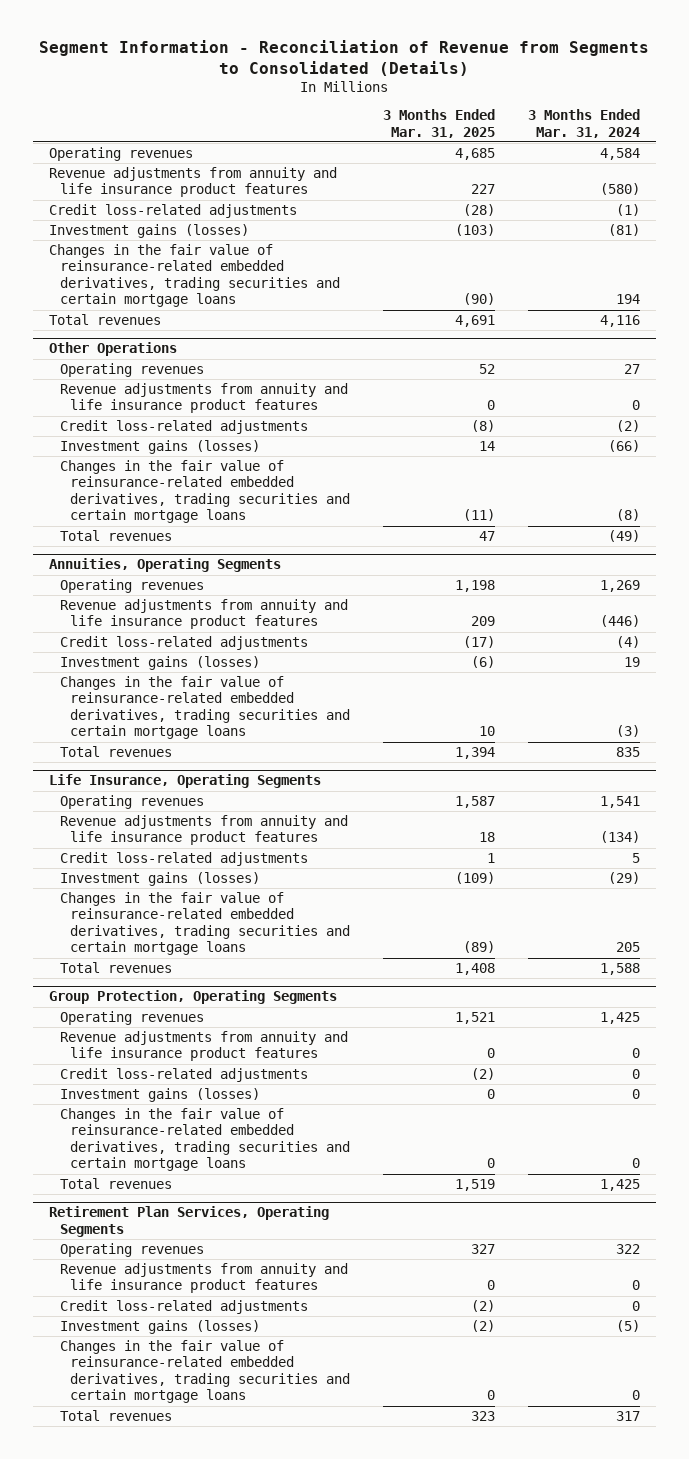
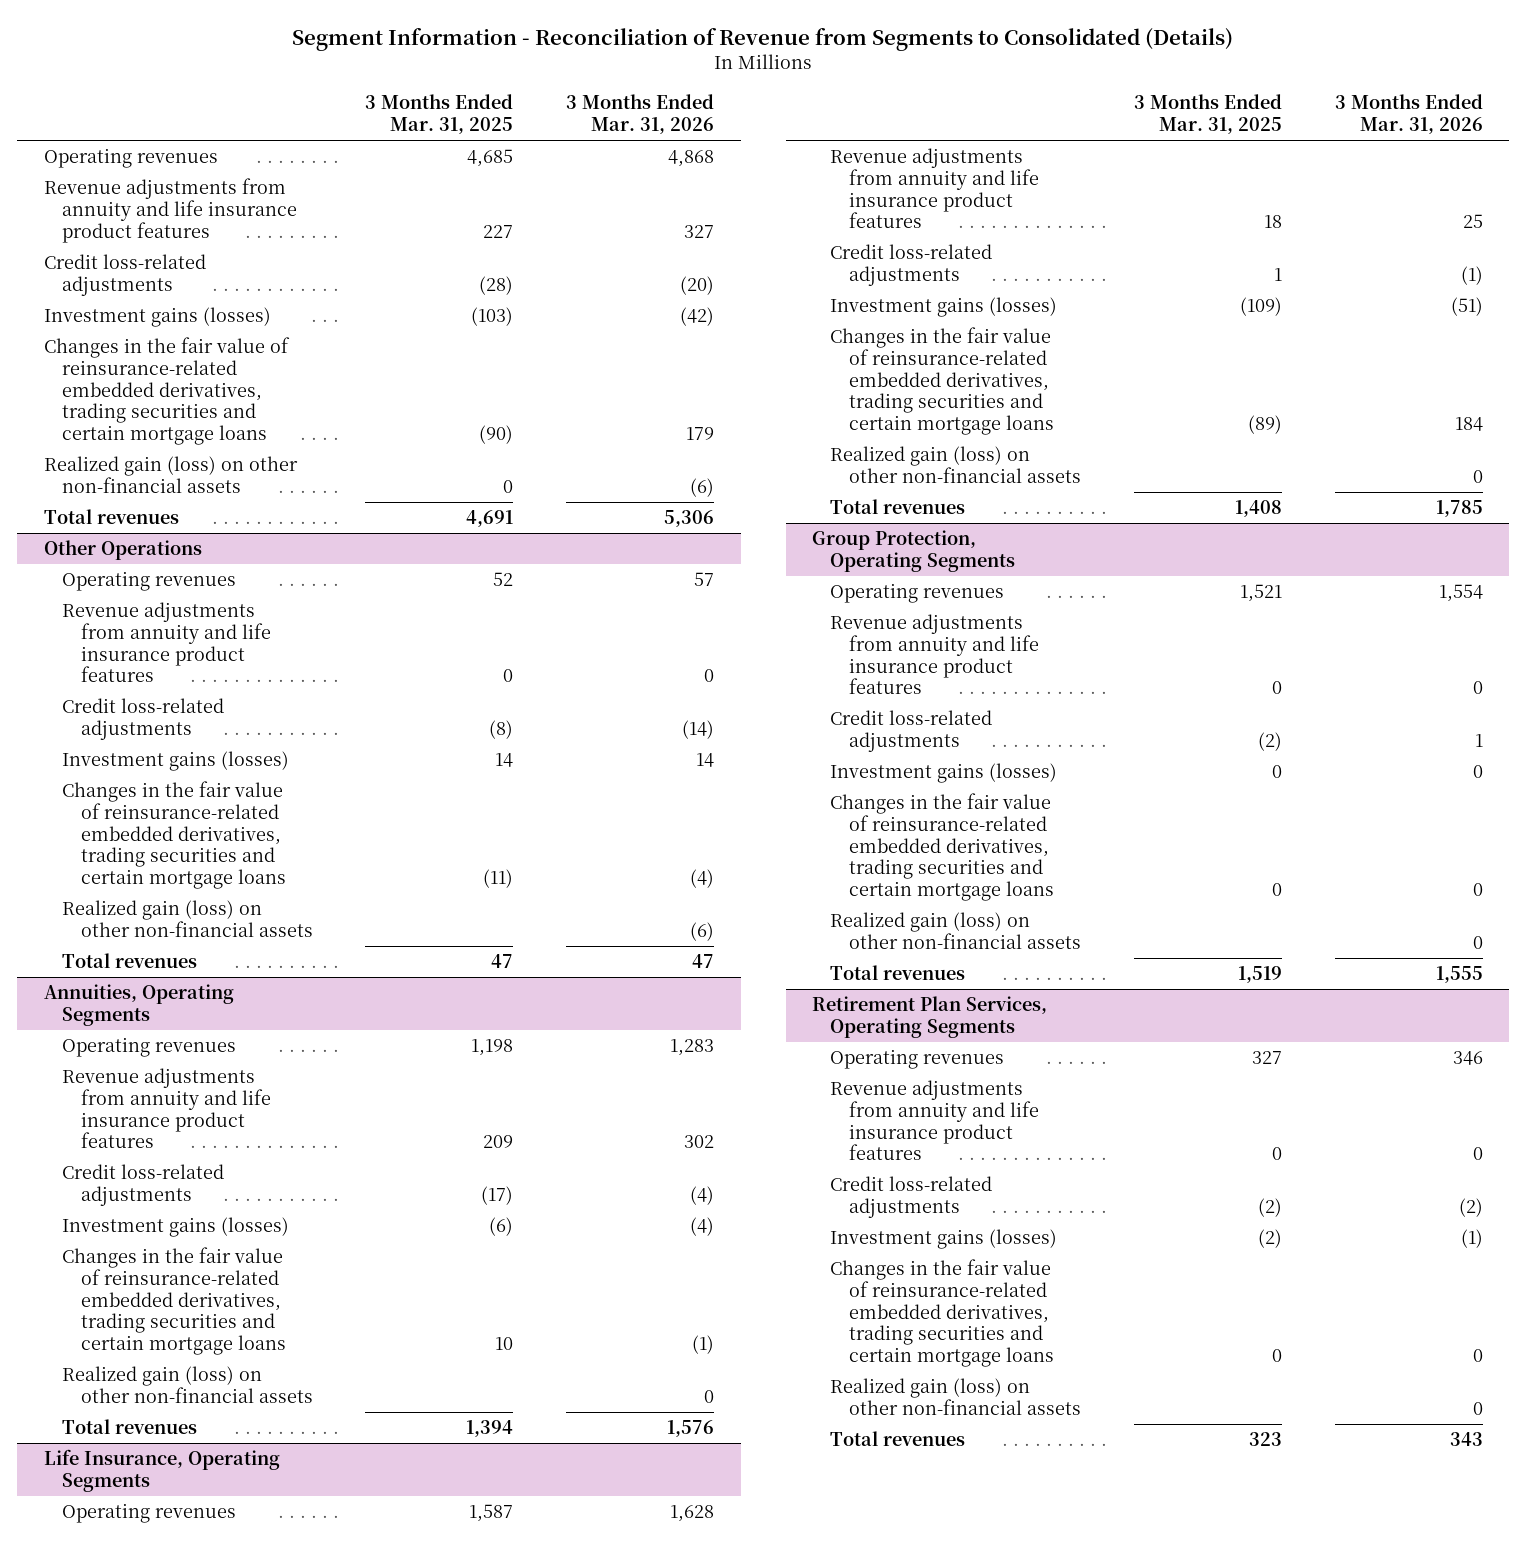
[527,109,640,138] 3 Months Ended Mar. 31, 2024 -> none
none -> [566,94,715,135] 3 Months Ended Mar. 31, 2026
none -> [43,456,298,493] Realized gain (loss) on other non-financial assets
none -> [62,900,313,937] Realized gain (loss) on other non-financial assets
none -> [62,1366,313,1403] Realized gain (loss) on other non-financial assets
none -> [830,446,1081,483] Realized gain (loss) on other non-financial assets
none -> [830,912,1081,949] Realized gain (loss) on other non-financial assets
none -> [830,1378,1081,1415] Realized gain (loss) on other non-financial assets

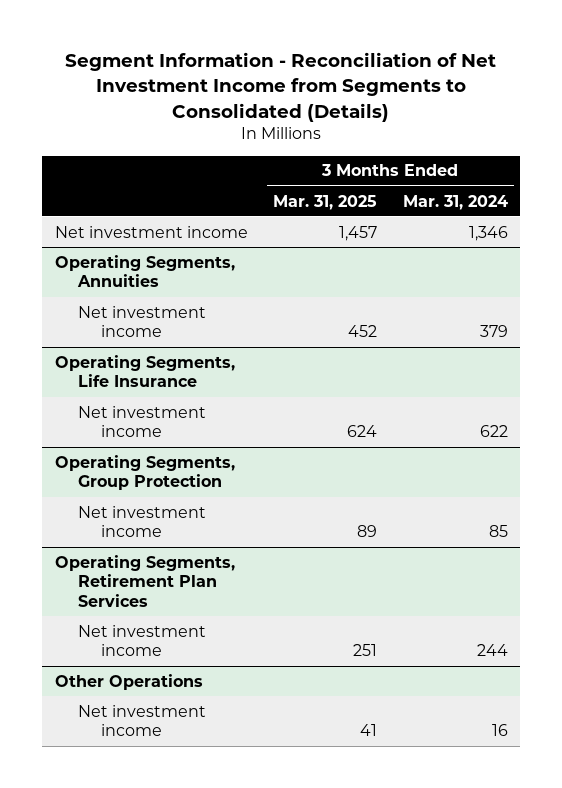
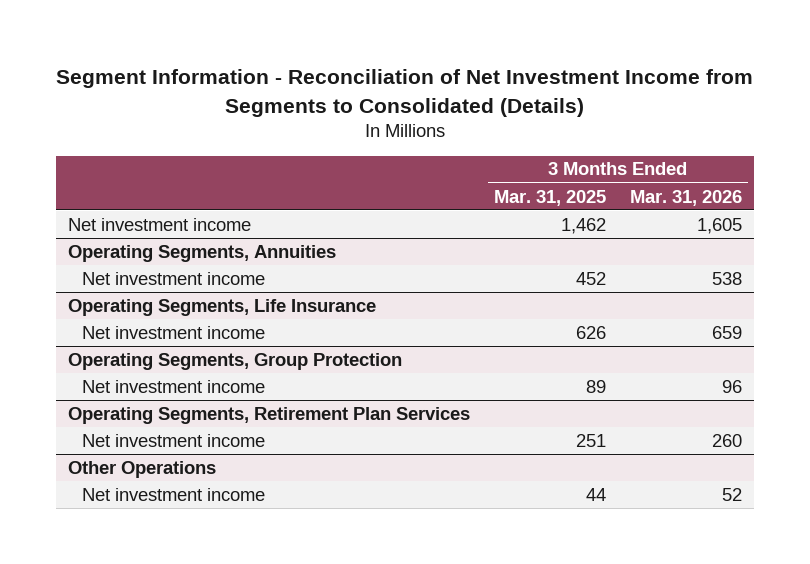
[402,194,508,210] Mar. 31, 2024 -> none
none -> [630,189,743,206] Mar. 31, 2026
[339,225,378,241] 1,457 -> [561,217,607,234] 1,462
[347,425,378,438] 624 -> [576,325,607,339] 626
[360,724,378,737] 41 -> [586,487,607,501] 44

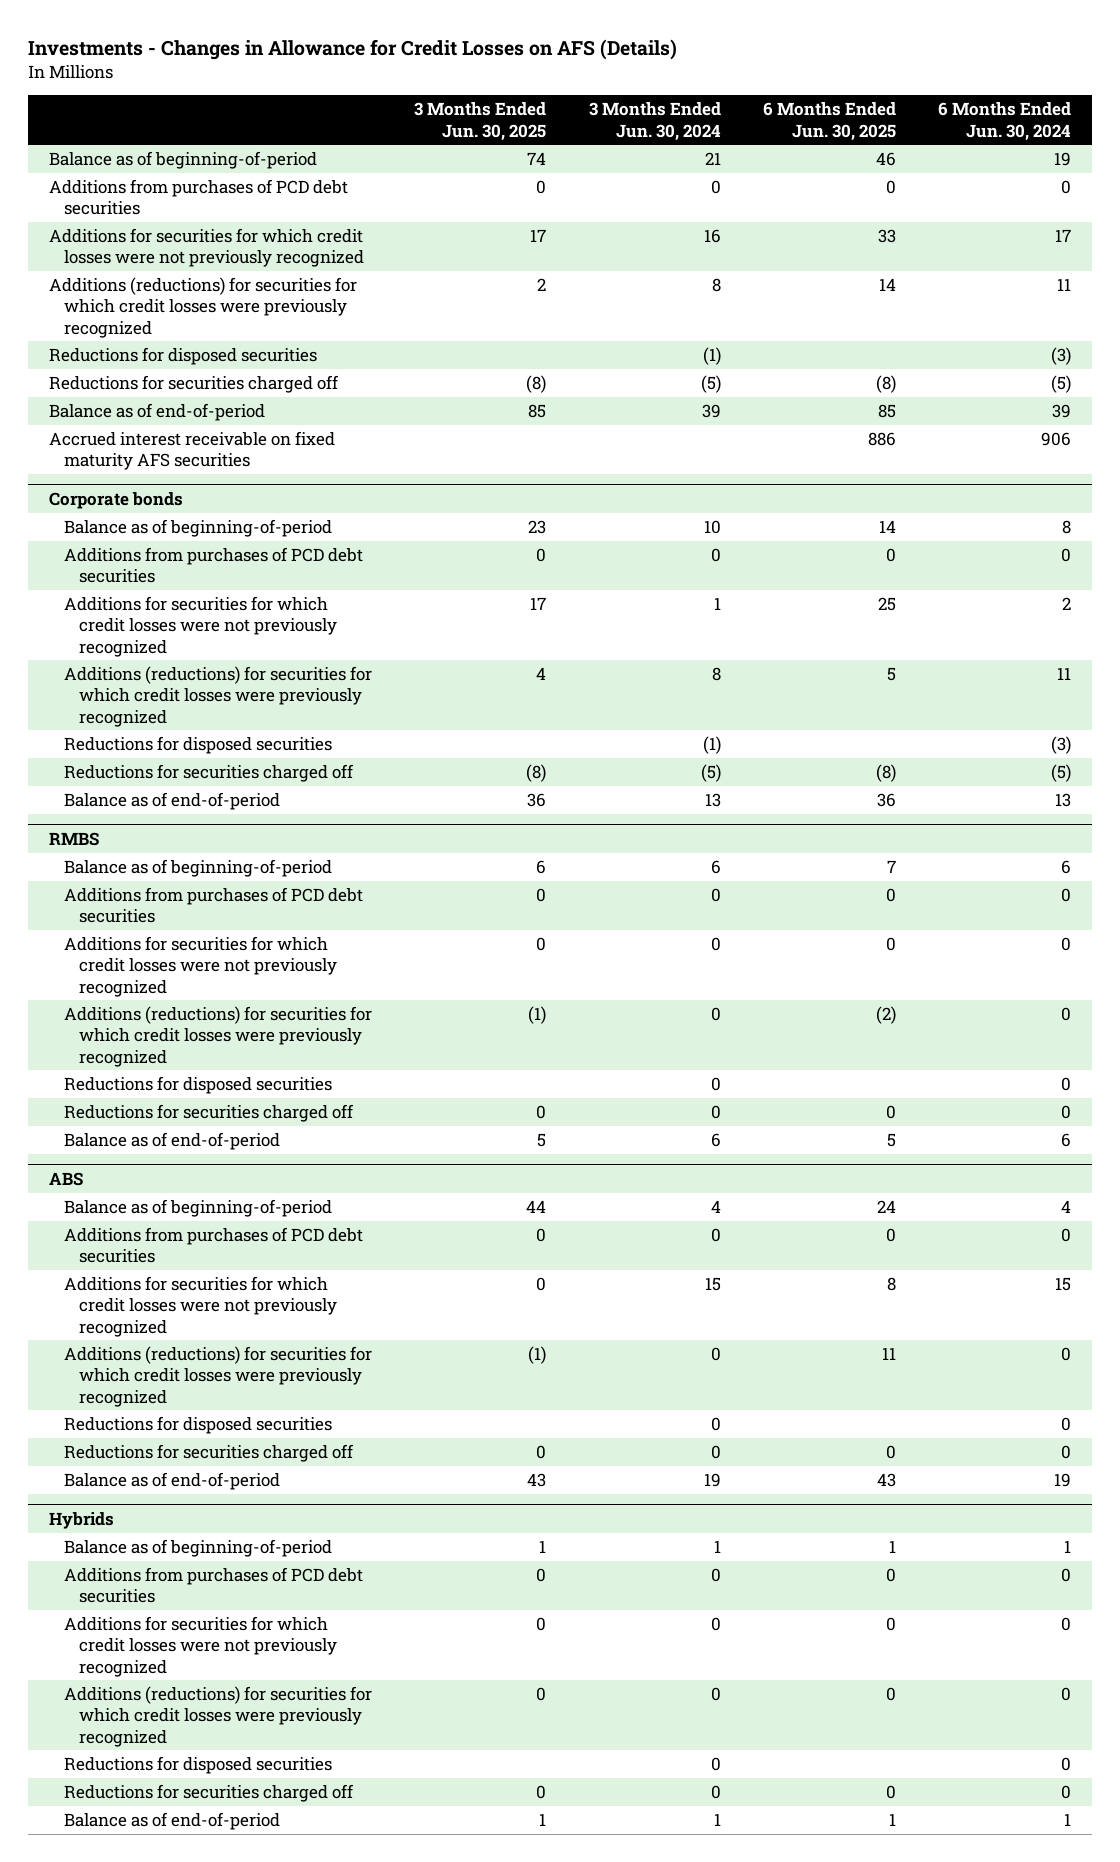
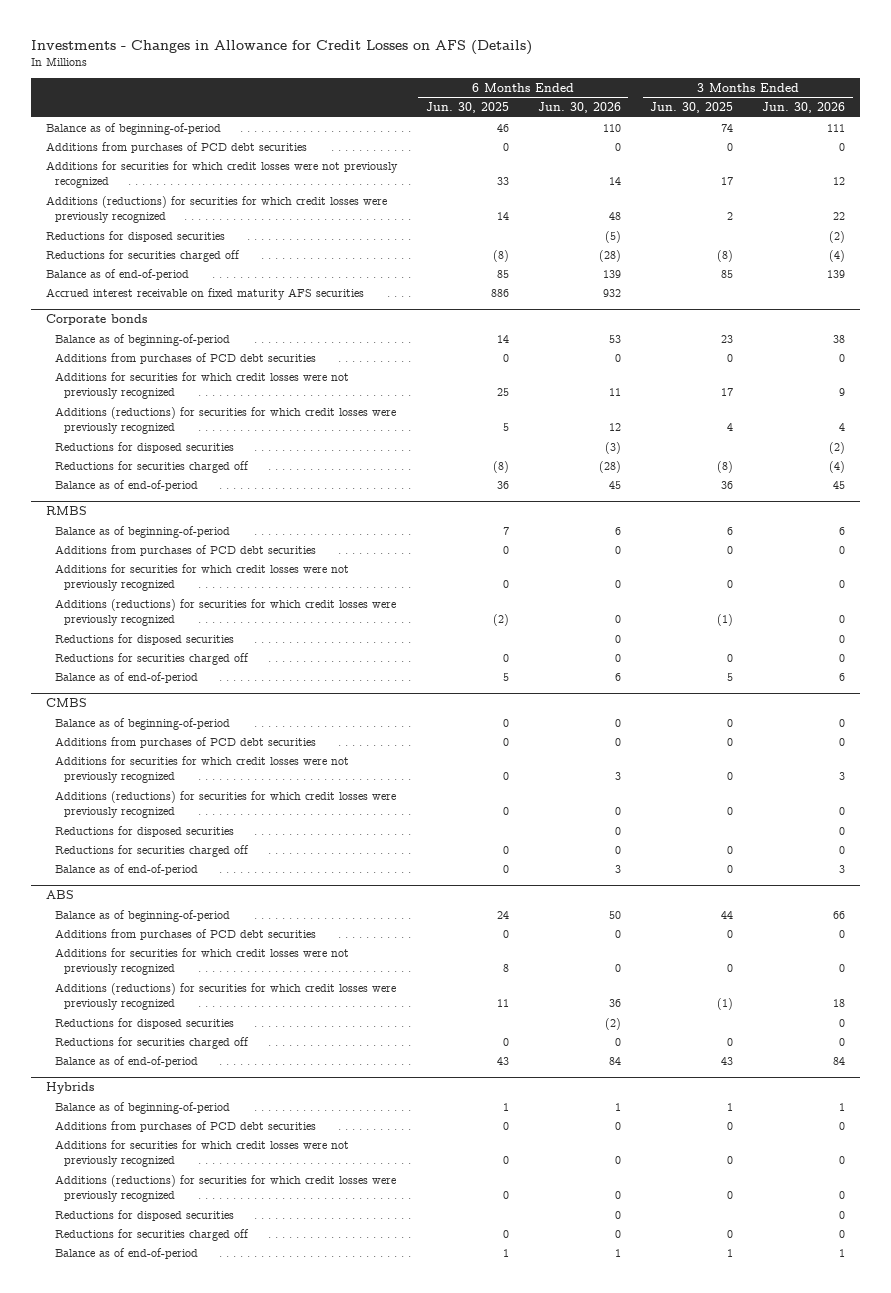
[588,102,721,141] 3 Months Ended Jun. 30, 2024 -> none
[937,102,1071,141] 6 Months Ended Jun. 30, 2024 -> none
none -> [537,102,621,114] Jun. 30, 2026
none -> [762,102,846,114] Jun. 30, 2026
none -> [45,698,87,708] CMBS
none -> [54,717,230,730] Balance as of beginning-of-period
none -> [54,736,316,748] Additions from purchases of PCD debt securities
none -> [54,755,349,783] Additions for securities for which credit losses were not previously recognized
none -> [54,790,396,818] Additions (reductions) for securities for which credit losses were previously recognized
none -> [54,825,234,837] Reductions for disposed securities
none -> [54,844,249,857] Reductions for securities charged off
none -> [54,863,198,875] Balance as of end-of-period

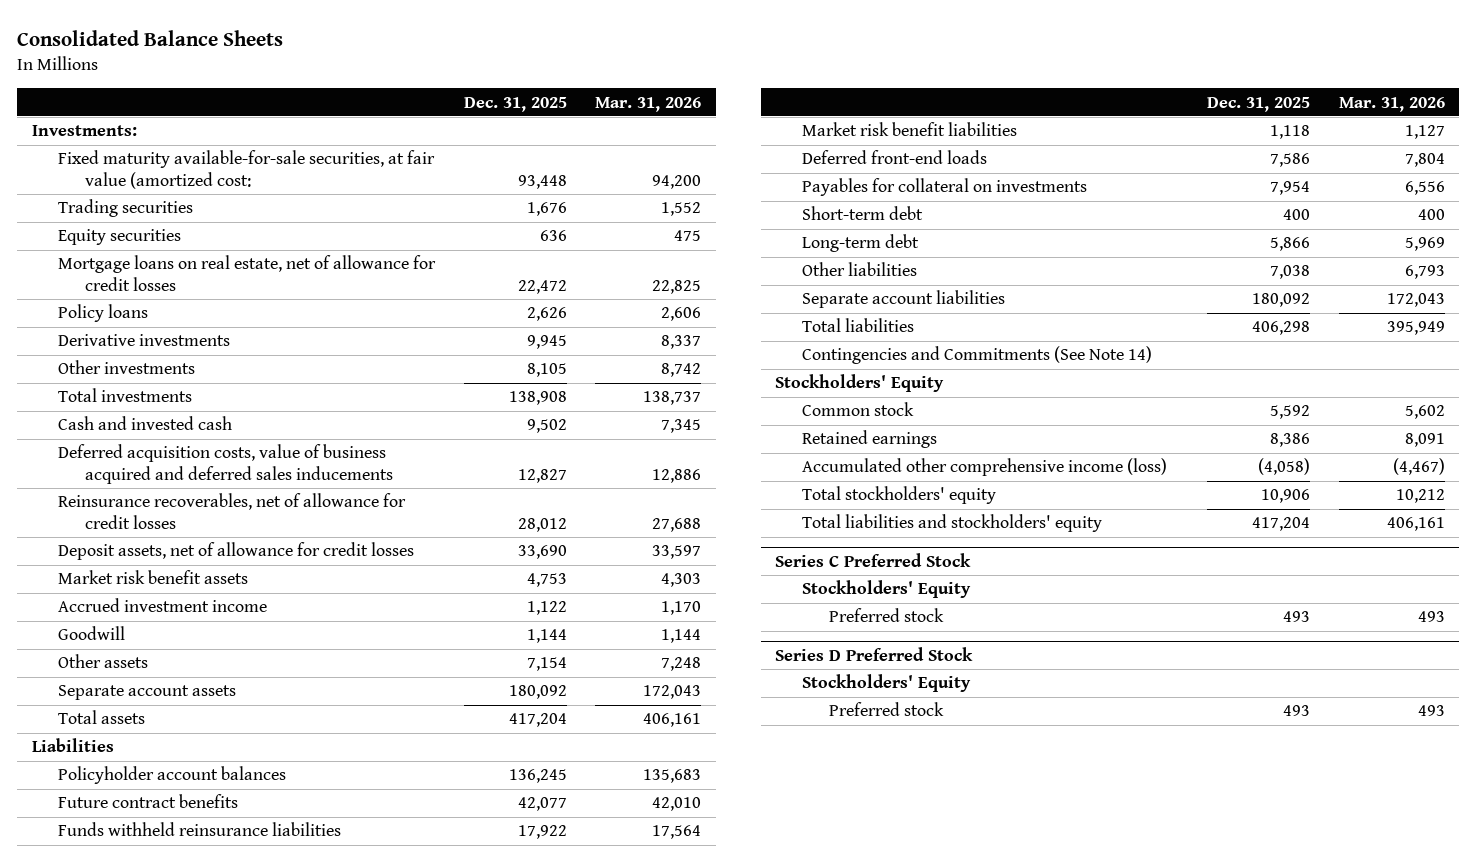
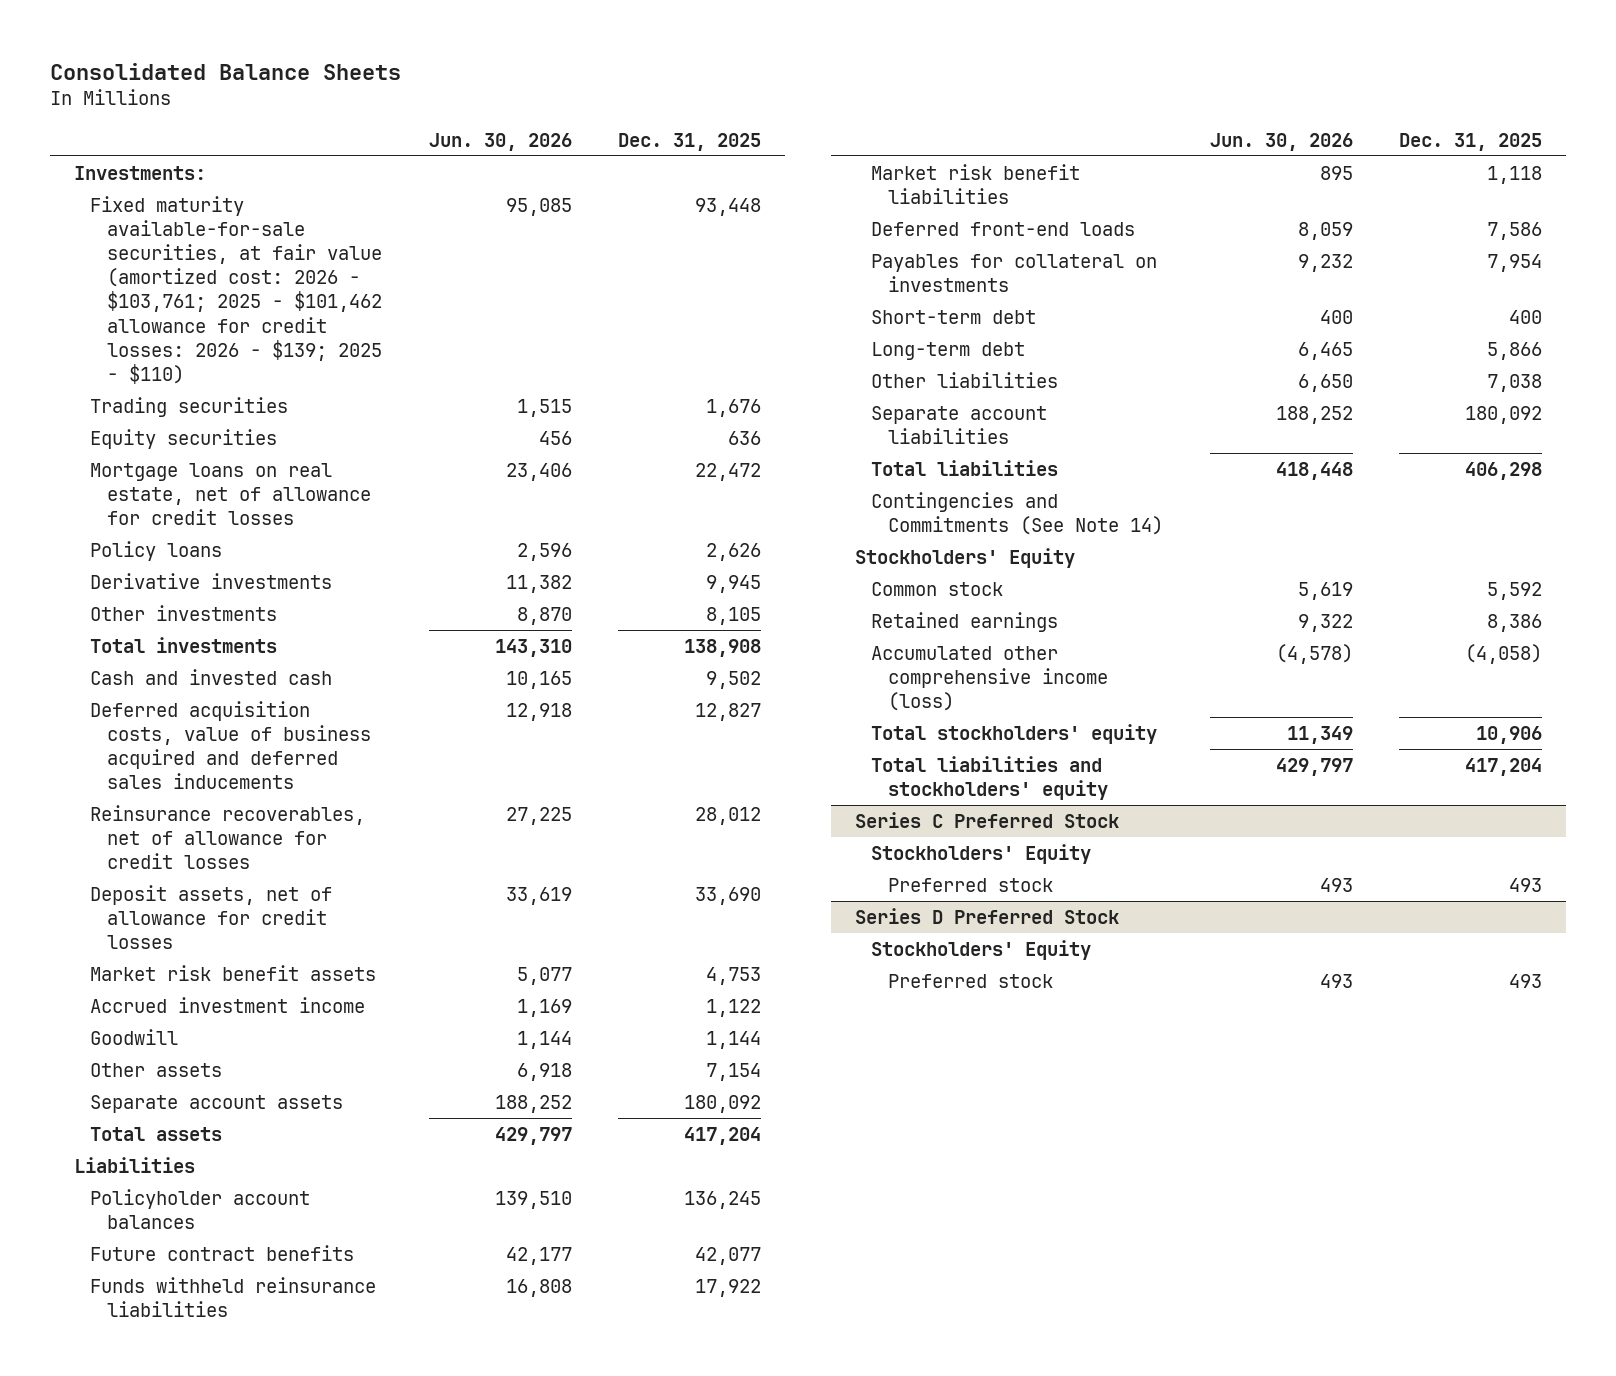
[595,96,702,112] Mar. 31, 2026 -> none
none -> [428,132,572,151] Jun. 30, 2026
[58,150,436,190] Fixed maturity available-for-sale securities, at fair value (amortized cost: -> [90,195,382,384] Fixed maturity available-for-sale securities, at fair value (amortized cost: 2026 - $103,761; 2025 - $101,462 allowance for credit losses: 2026 - $139; 2025 - $110)

